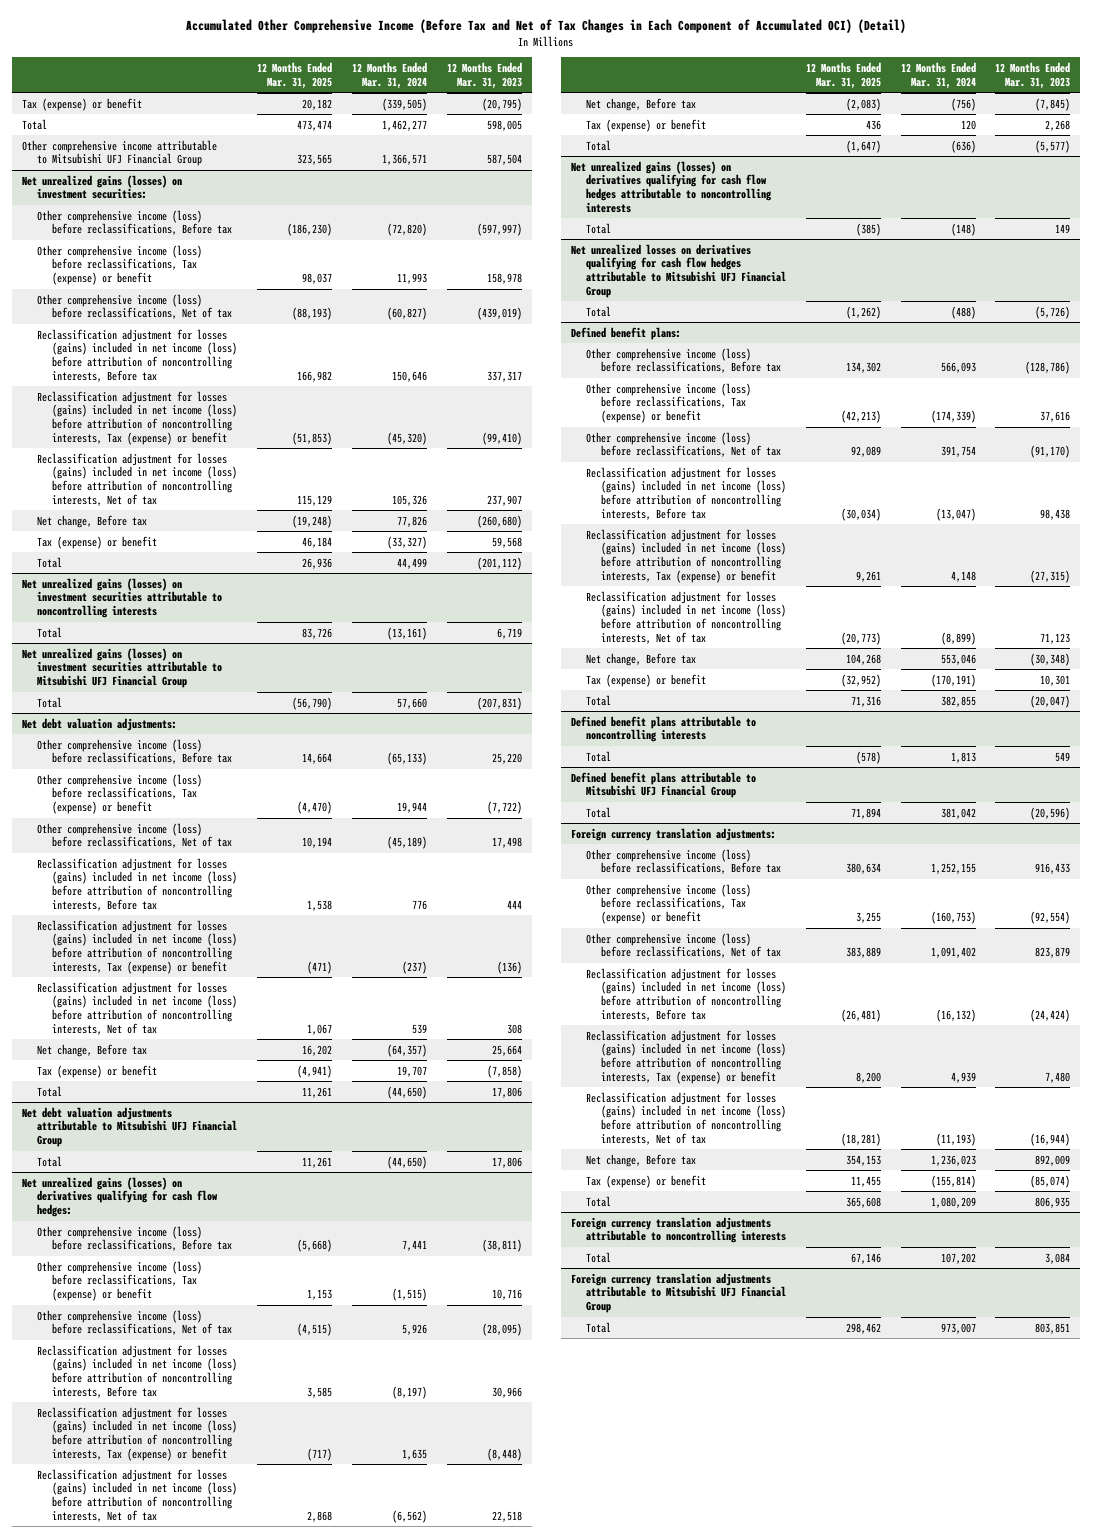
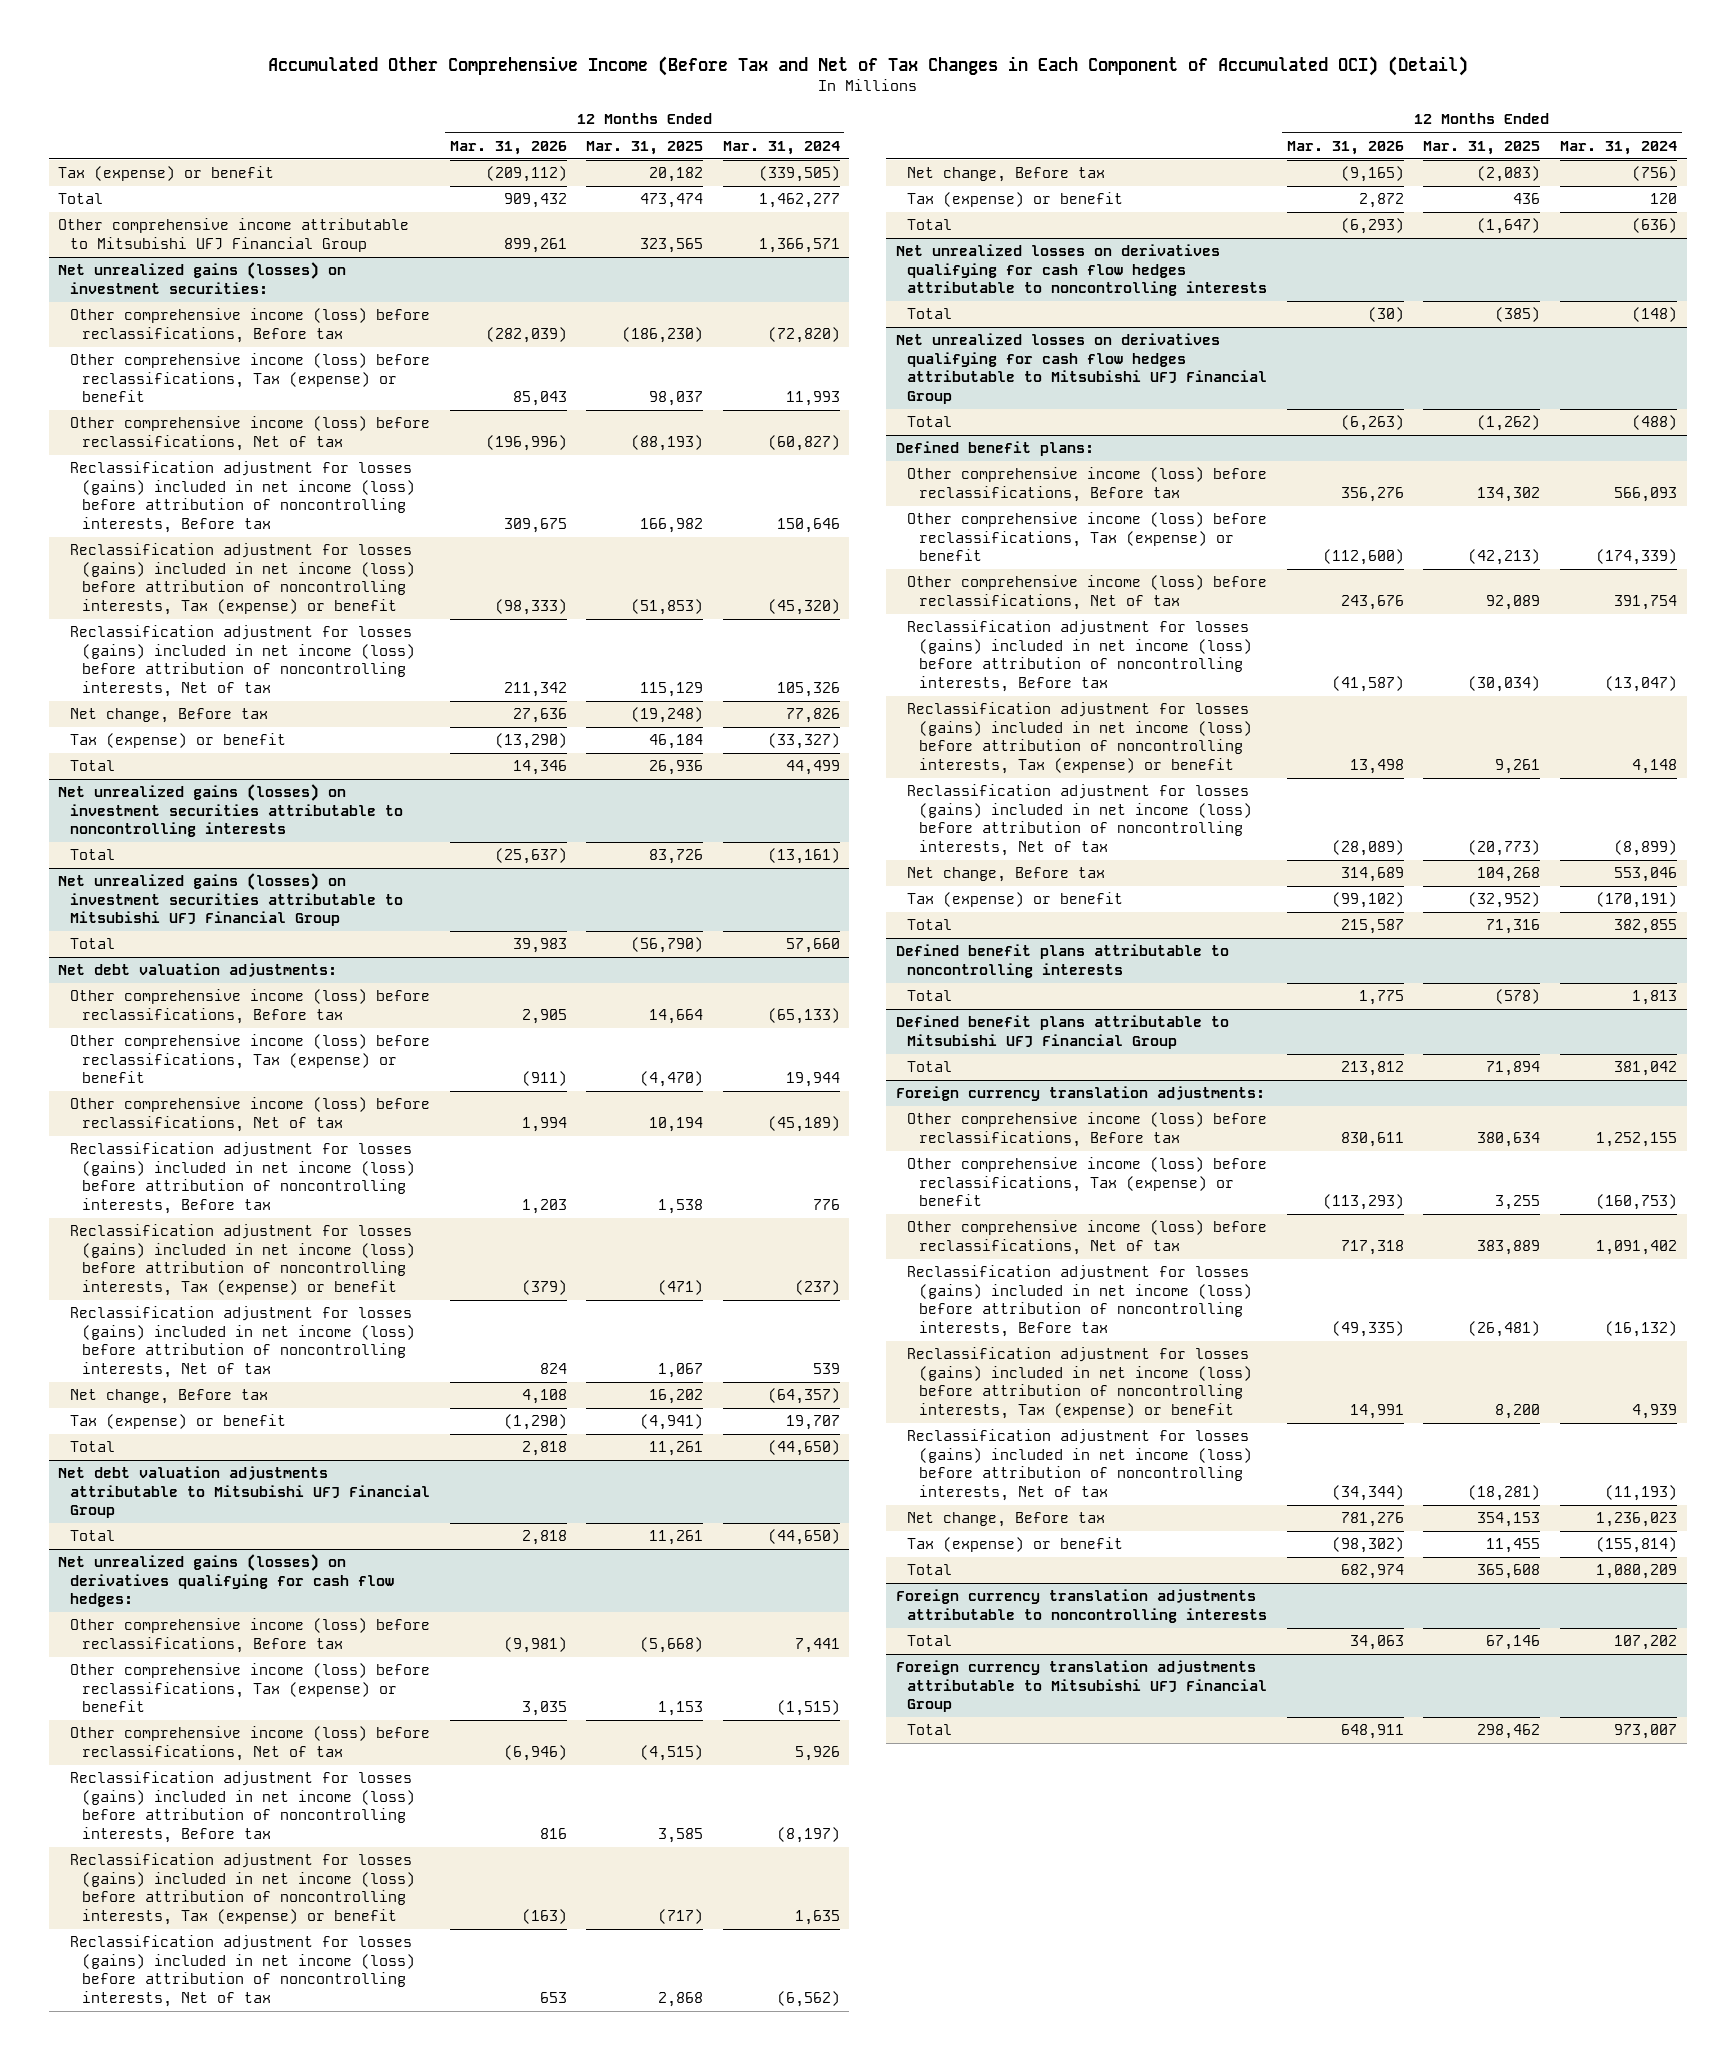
[447,61,523,89] 12 Months Ended Mar. 31, 2023 -> none
none -> [449,140,567,155] Mar. 31, 2026
[570,160,772,213] Net unrealized gains (losses) on derivatives qualifying for cash flow hedges attributable to noncontrolling interests -> [895,244,1268,297] Net unrealized losses on derivatives qualifying for cash flow hedges attributable to noncontrolling interests

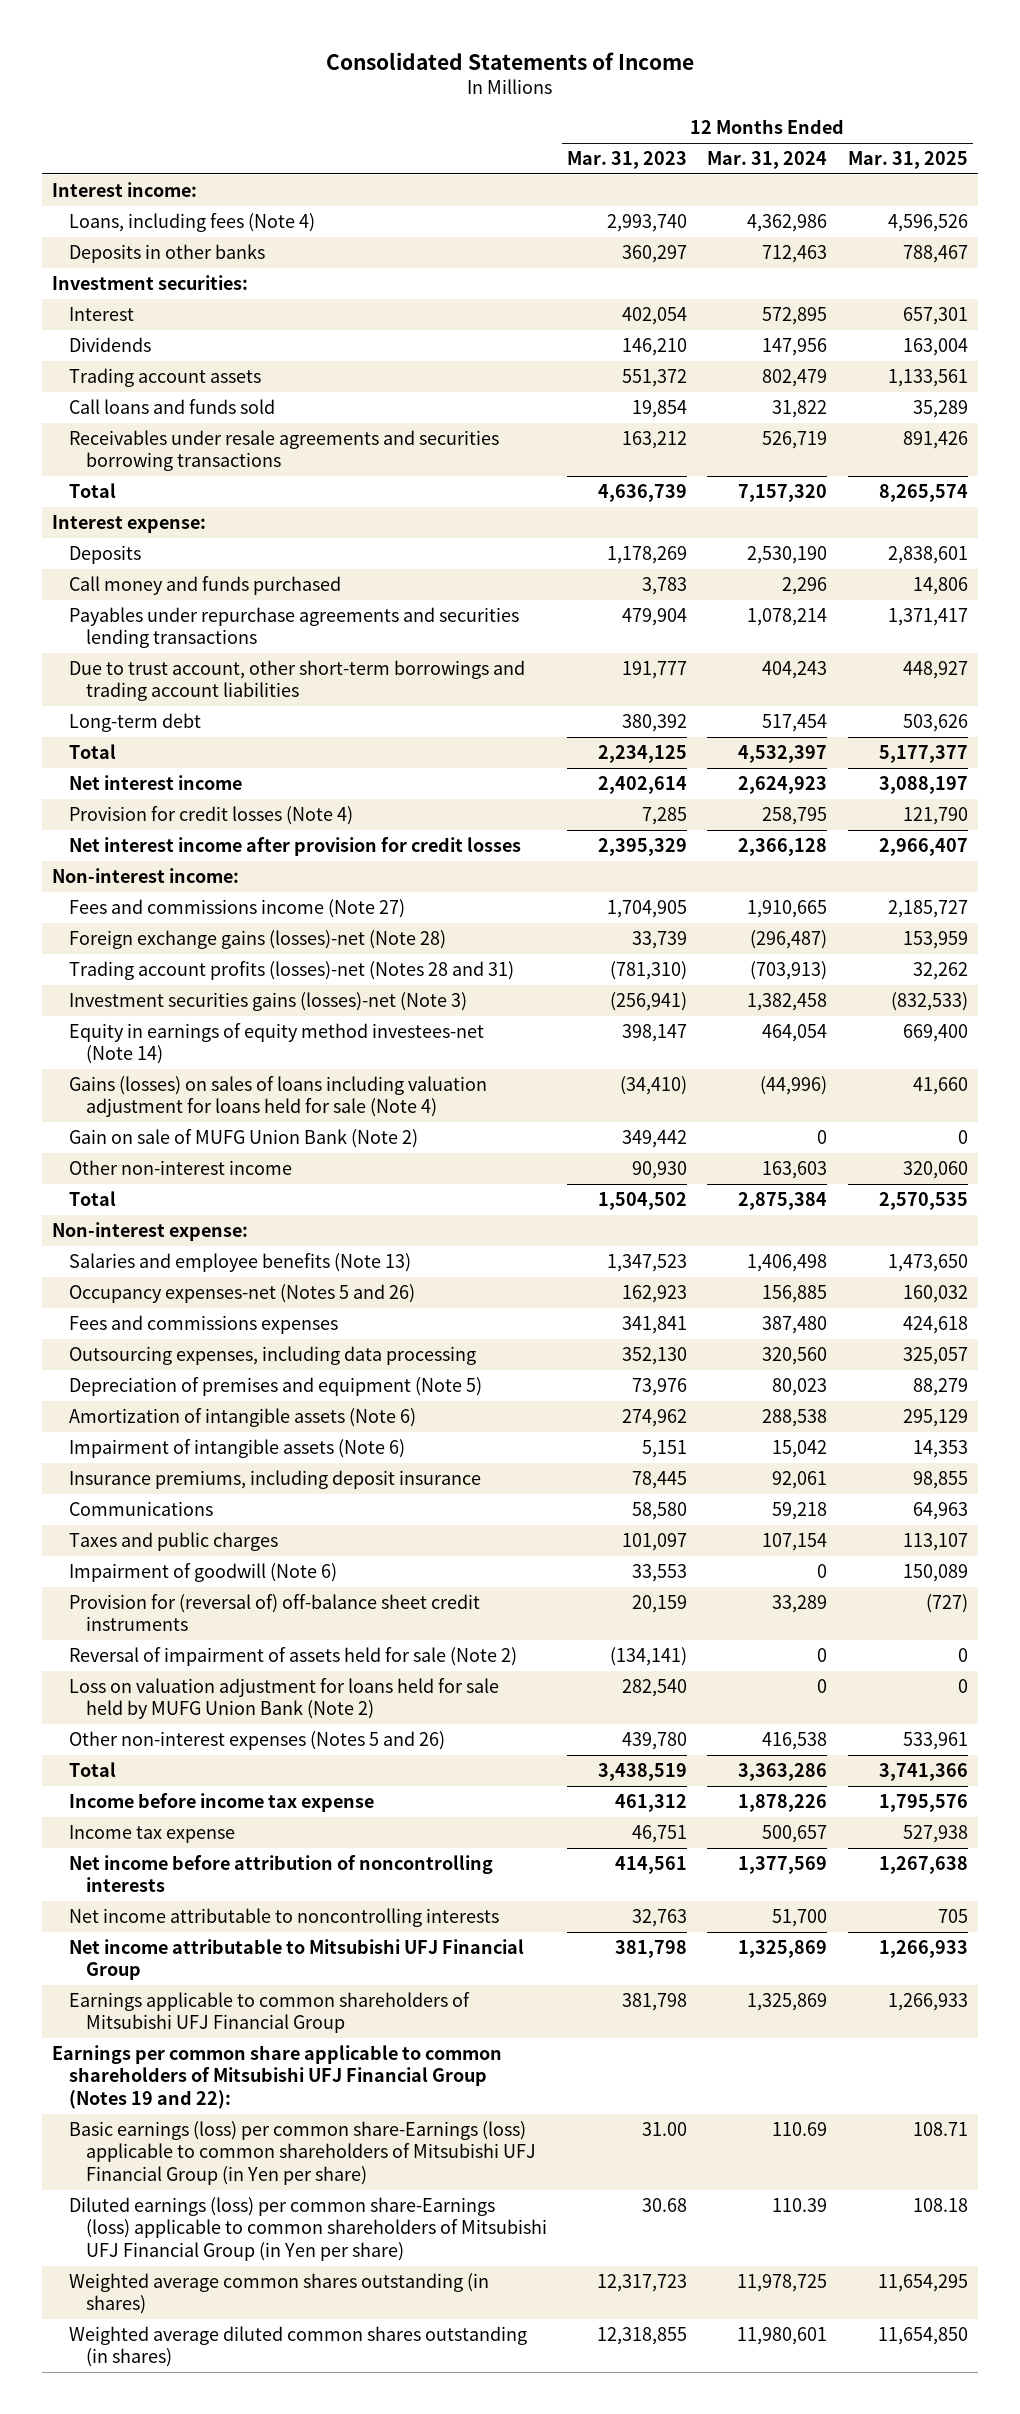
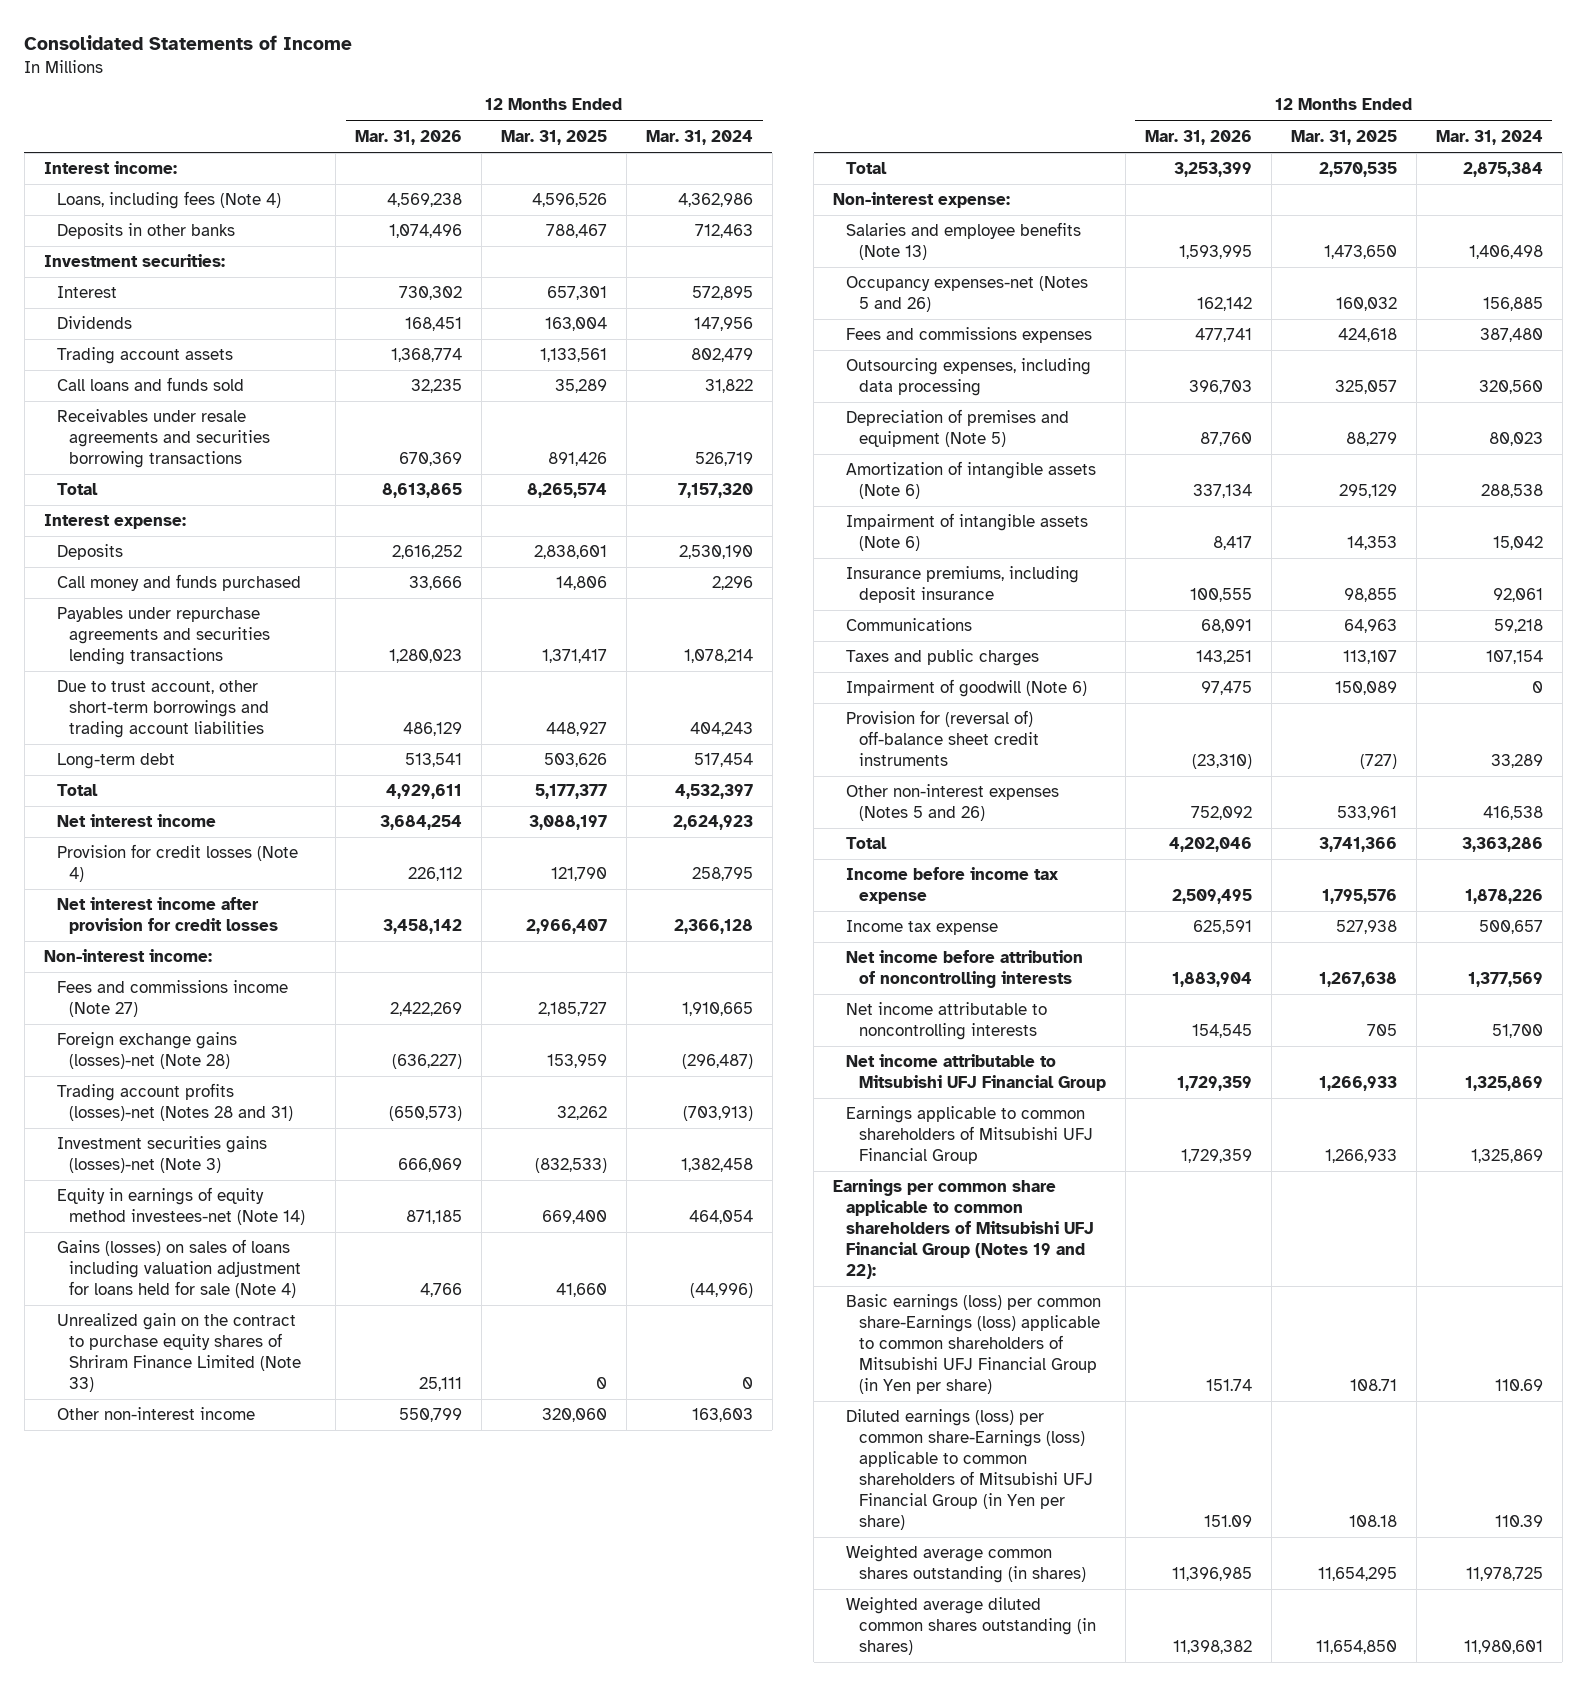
[567,150,688,169] Mar. 31, 2023 -> none
none -> [355,129,463,145] Mar. 31, 2026
[68,1128,418,1148] Gain on sale of MUFG Union Bank (Note 2) -> none
none -> [56,1313,302,1393] Unrealized gain on the contract to purchase equity shares of Shriram Finance Limited (Note 33)
[68,1646,517,1666] Reversal of impairment of assets held for sale (Note 2) -> none
[68,1677,499,1720] Loss on valuation adjustment for loans held for sale held by MUFG Union Bank (Note 2) -> none

